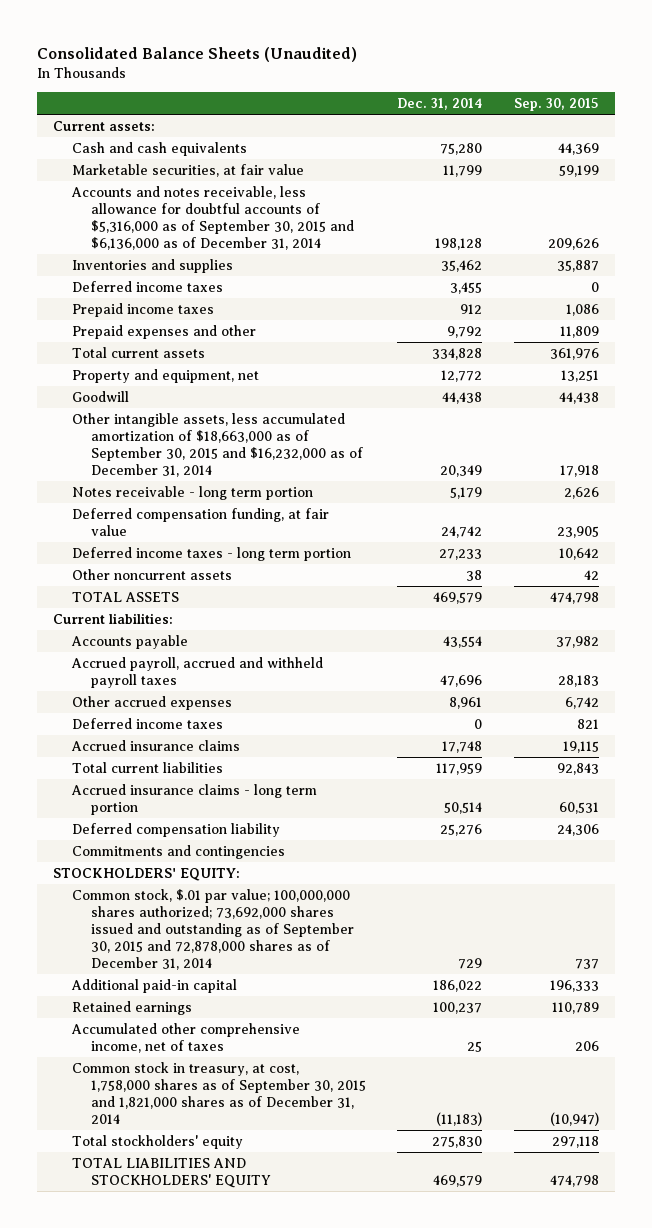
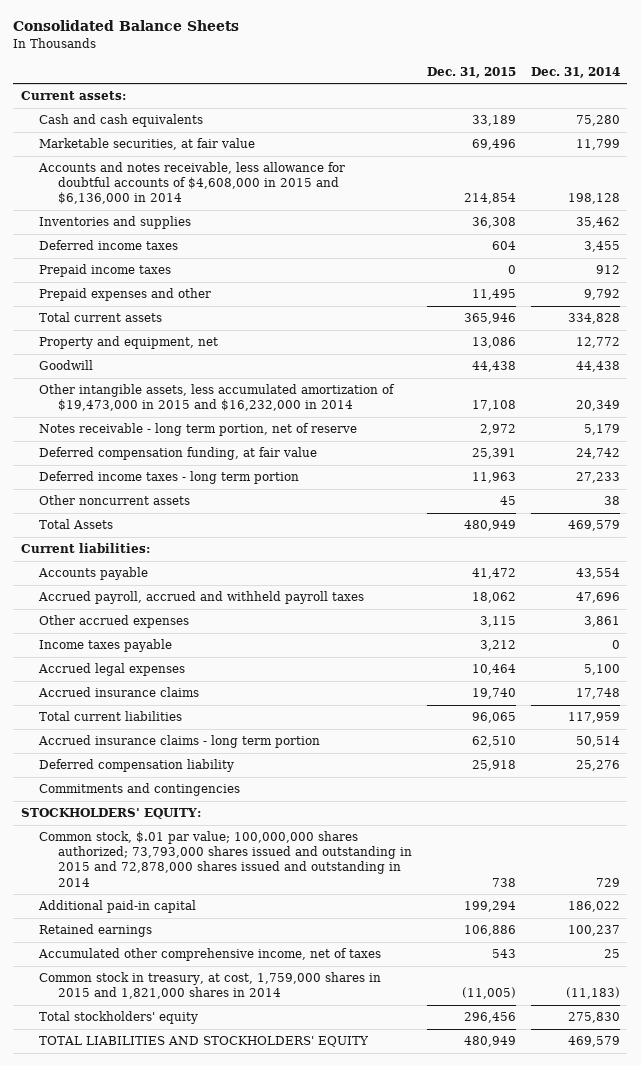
[37,47,358,63] Consolidated Balance Sheets (Unaudited) -> [13,20,240,32] Consolidated Balance Sheets
[513,98,599,112] Sep. 30, 2015 -> none
none -> [426,66,516,78] Dec. 31, 2015
[71,185,354,251] Accounts and notes receivable, less allowance for doubtful accounts of $5,316,000 as of September 30, 2015 and $6,136,000 as of December 31, 2014 -> [38,162,346,205] Accounts and notes receivable, less allowance for doubtful accounts of $4,608,000 in 2015 and $6,136,000 in 2014
[72,412,363,478] Other intangible assets, less accumulated amortization of $18,663,000 as of September 30, 2015 and $16,232,000 as of December 31, 2014 -> [39,384,396,412] Other intangible assets, less accumulated amortization of $19,473,000 in 2015 and $16,232,000 in 2014
[72,485,314,500] Notes receivable - long term portion -> [39,423,358,437] Notes receivable - long term portion, net of reserve
[72,591,180,602] TOTAL ASSETS -> [39,519,114,530] Total Assets
[449,696,483,709] 8,961 -> [583,616,620,628] 3,861
[72,717,224,729] Deferred income taxes -> [39,639,173,653] Income taxes payable
none -> [38,663,186,677] Accrued legal expenses
[72,888,354,971] Common stock, $.01 par value; 100,000,000 shares authorized; 73,692,000 shares issued and outstanding as of September 30, 2015 and 72,878,000 shares as of December 31, 2014 -> [39,831,412,887] Common stock, $.01 par value; 100,000,000 shares authorized; 73,793,000 shares issued and outstanding in 2015 and 72,878,000 shares issued and outstanding in 2014
[72,1061,366,1125] Common stock in treasury, at cost, 1,758,000 shares as of September 30, 2015 and 1,821,000 shares as of December 31, 2014 -> [39,972,382,1000] Common stock in treasury, at cost, 1,759,000 shares in 2015 and 1,821,000 shares in 2014

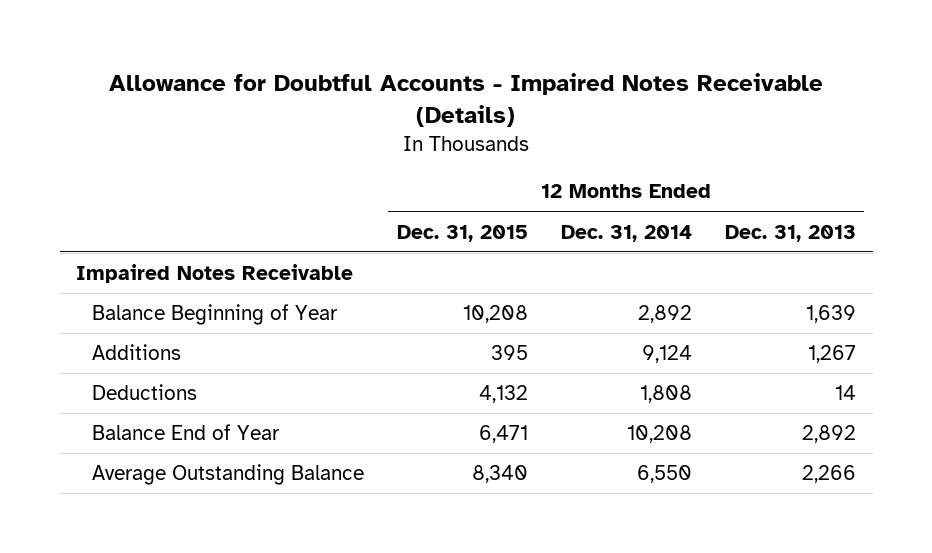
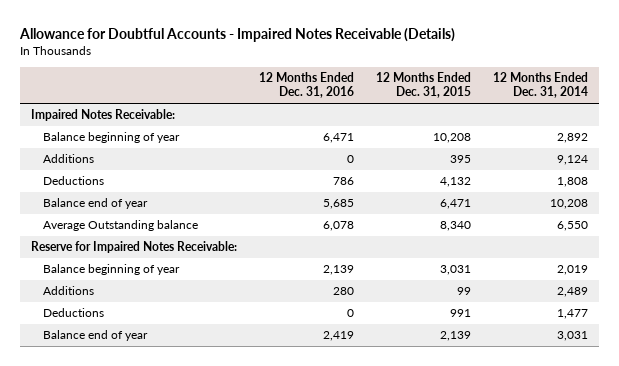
[724,224,856,242] Dec. 31, 2013 -> none
none -> [259,72,355,99] 12 Months Ended Dec. 31, 2016
[76,264,354,284] Impaired Notes Receivable -> [31,109,176,122] Impaired Notes Receivable:
[91,304,338,326] Balance Beginning of Year -> [43,132,181,144] Balance beginning of year
[91,424,280,441] Balance End of Year -> [43,198,149,210] Balance end of year
[91,464,364,486] Average Outstanding Balance -> [43,220,199,232] Average Outstanding balance
none -> [31,241,238,254] Reserve for Impaired Notes Receivable:
none -> [43,264,181,276] Balance beginning of year
none -> [43,286,95,296] Additions
none -> [43,308,105,318] Deductions
none -> [43,330,149,342] Balance end of year

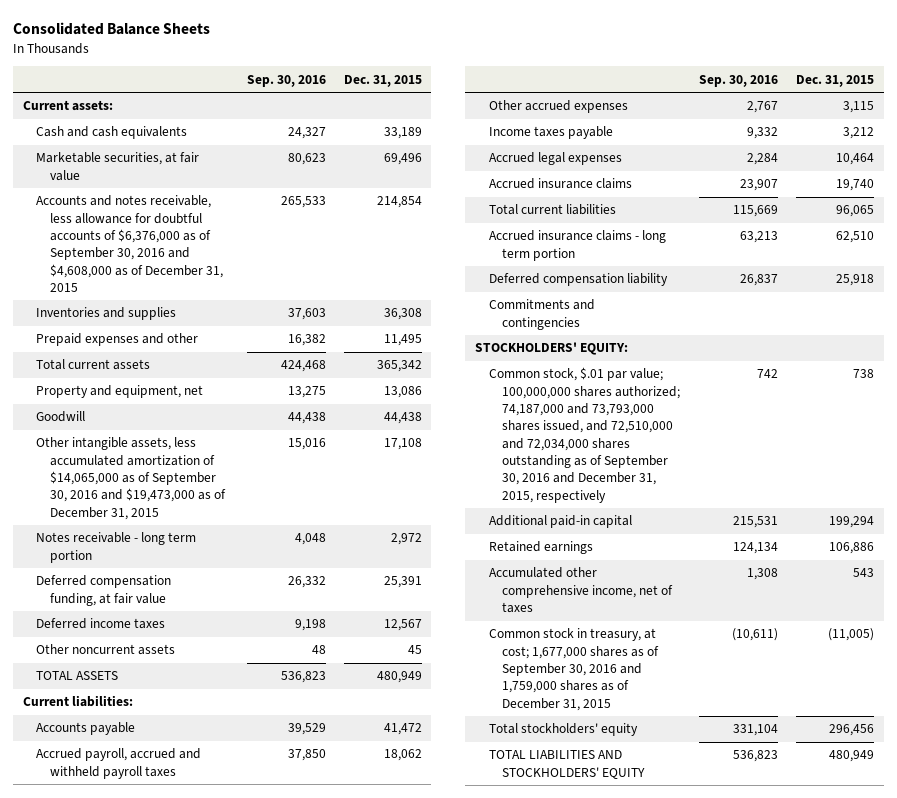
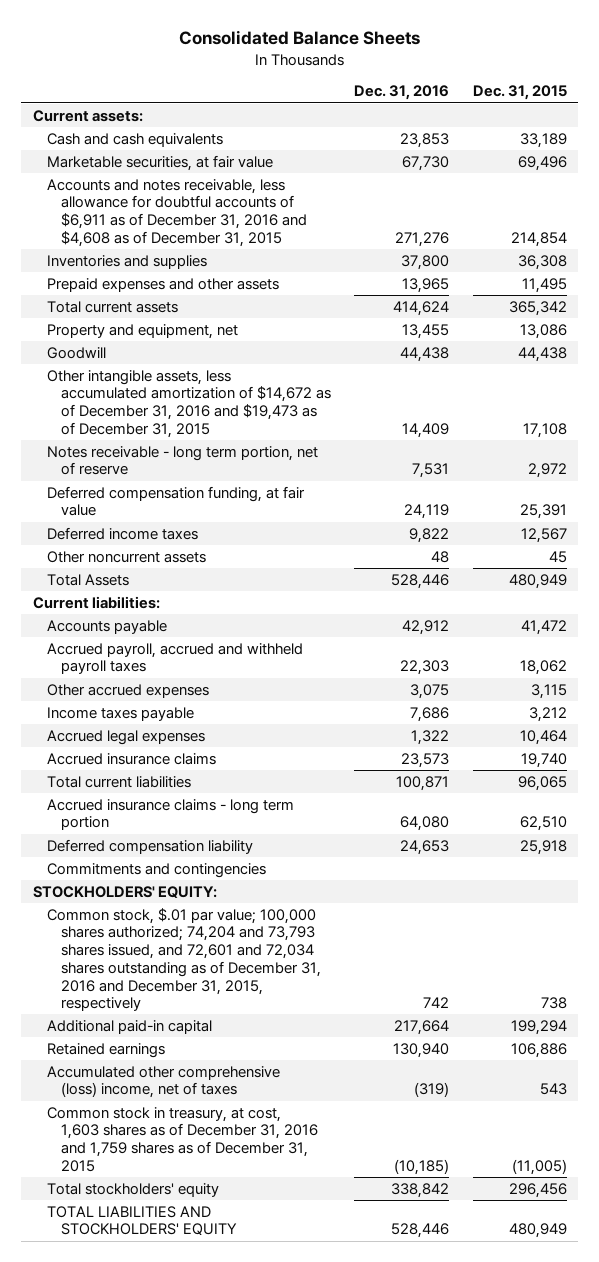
[246,74,326,87] Sep. 30, 2016 -> none
none -> [354,85,450,101] Dec. 31, 2016
[36,195,224,292] Accounts and notes receivable, less allowance for doubtful accounts of $6,376,000 as of September 30, 2016 and $4,608,000 as of December 31, 2015 -> [46,178,307,247] Accounts and notes receivable, less allowance for doubtful accounts of $6,911 as of December 31, 2016 and $4,608 as of December 31, 2015
[36,333,199,347] Prepaid expenses and other -> [46,277,279,292] Prepaid expenses and other assets
[36,437,227,520] Other intangible assets, less accumulated amortization of $14,065,000 as of September 30, 2016 and $19,473,000 as of December 31, 2015 -> [46,369,331,438] Other intangible assets, less accumulated amortization of $14,672 as of December 31, 2016 and $19,473 as of December 31, 2015
[36,532,197,563] Notes receivable - long term portion -> [46,445,318,476] Notes receivable - long term portion, net of reserve
[36,671,119,681] TOTAL ASSETS -> [46,573,129,586] Total Assets
[488,367,681,503] Common stock, $.01 par value; 100,000,000 shares authorized; 74,187,000 and 73,793,000 shares issued, and 72,510,000 and 72,034,000 shares outstanding as of September 30, 2016 and December 31, 2015, respectively -> [46,907,321,1012] Common stock, $.01 par value; 100,000 shares authorized; 74,204 and 73,793 shares issued, and 72,601 and 72,034 shares outstanding as of December 31, 2016 and December 31, 2015, respectively
[488,567,674,614] Accumulated other comprehensive income, net of taxes -> [46,1065,280,1099] Accumulated other comprehensive (loss) income, net of taxes
[488,628,660,711] Common stock in treasury, at cost; 1,677,000 shares as of September 30, 2016 and 1,759,000 shares as of December 31, 2015 -> [46,1106,318,1172] Common stock in treasury, at cost, 1,603 shares as of December 31, 2016 and 1,759 shares as of December 31, 2015

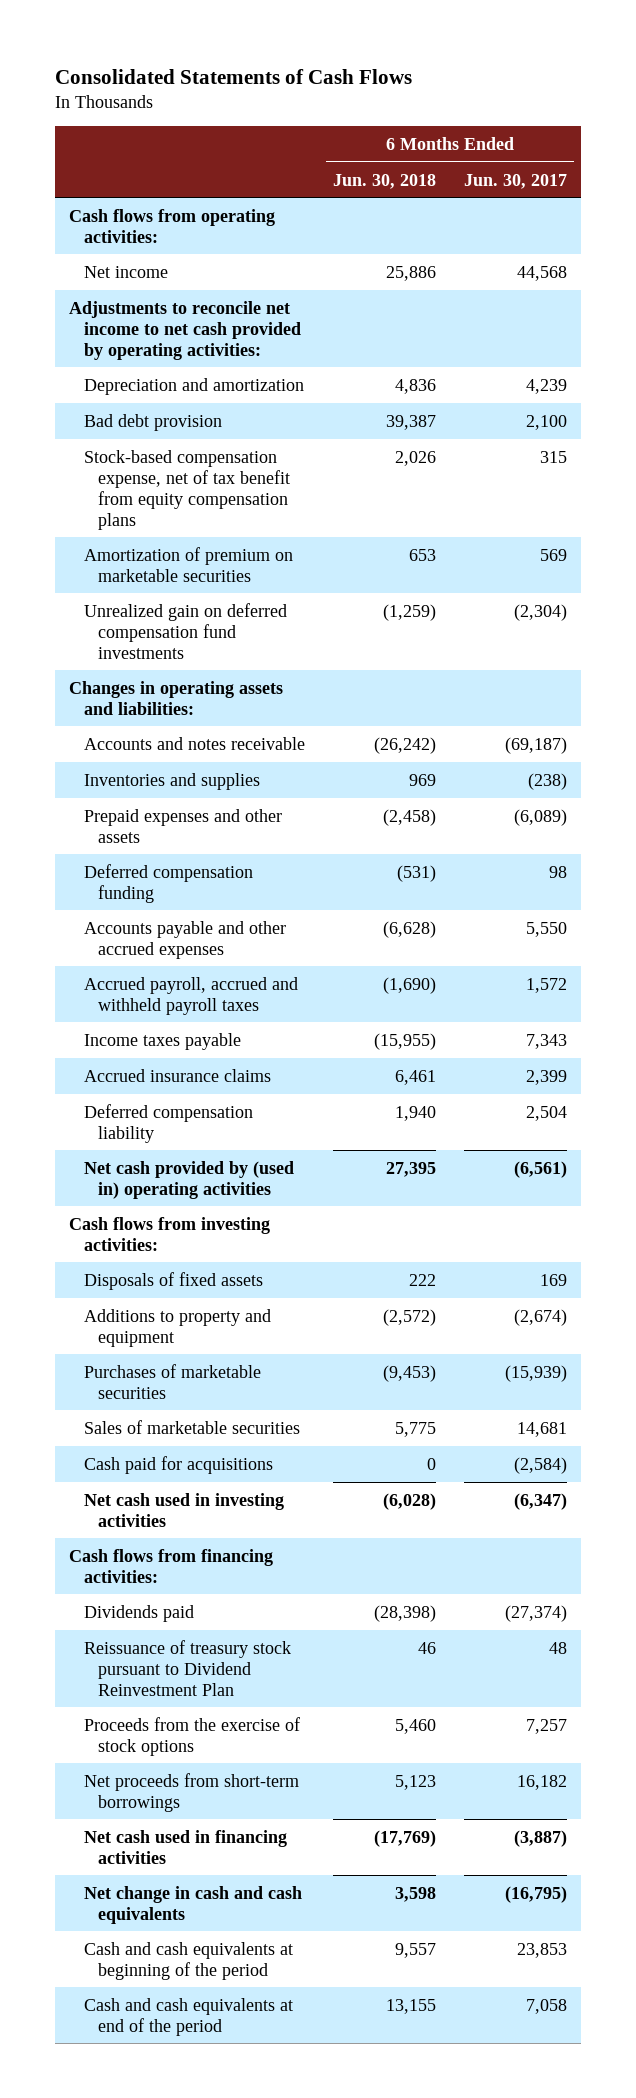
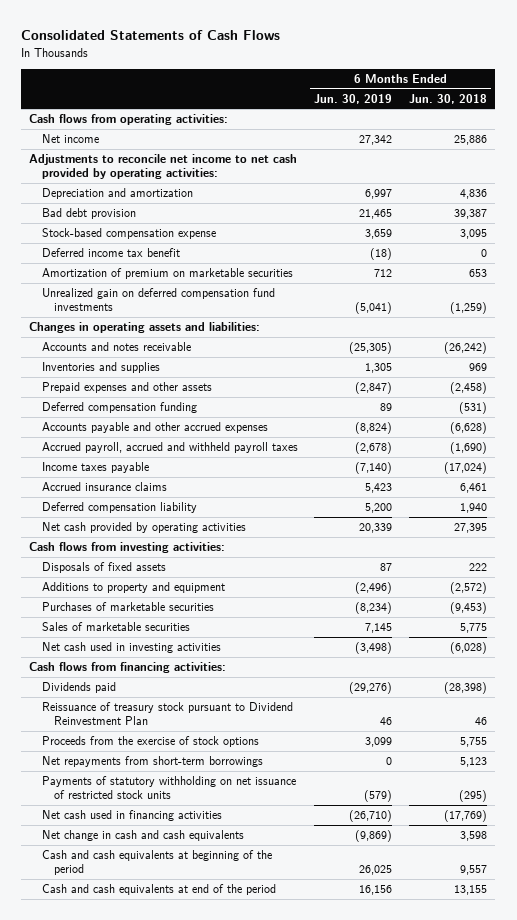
[463,173,567,189] Jun. 30, 2017 -> none
none -> [314,93,393,104] Jun. 30, 2019
[83,449,290,530] Stock-based compensation expense, net of tax benefit from equity compensation plans -> [41,228,216,240] Stock-based compensation expense
[394,450,436,466] 2,026 -> [460,229,488,240] 3,095
none -> [41,248,180,258] Deferred income tax benefit
[373,1032,436,1050] (15,955) -> [444,462,488,475] (17,024)
[83,1160,294,1199] Net cash provided by (used in) operating activities -> [41,522,246,534] Net cash provided by operating activities
[83,1455,273,1474] Cash paid for acquisitions -> none
[394,1718,436,1734] 5,460 -> [460,737,488,748] 5,755
[83,1772,299,1812] Net proceeds from short-term borrowings -> [41,756,263,768] Net repayments from short-term borrowings
none -> [41,776,296,800] Payments of statutory withholding on net issuance of restricted stock units

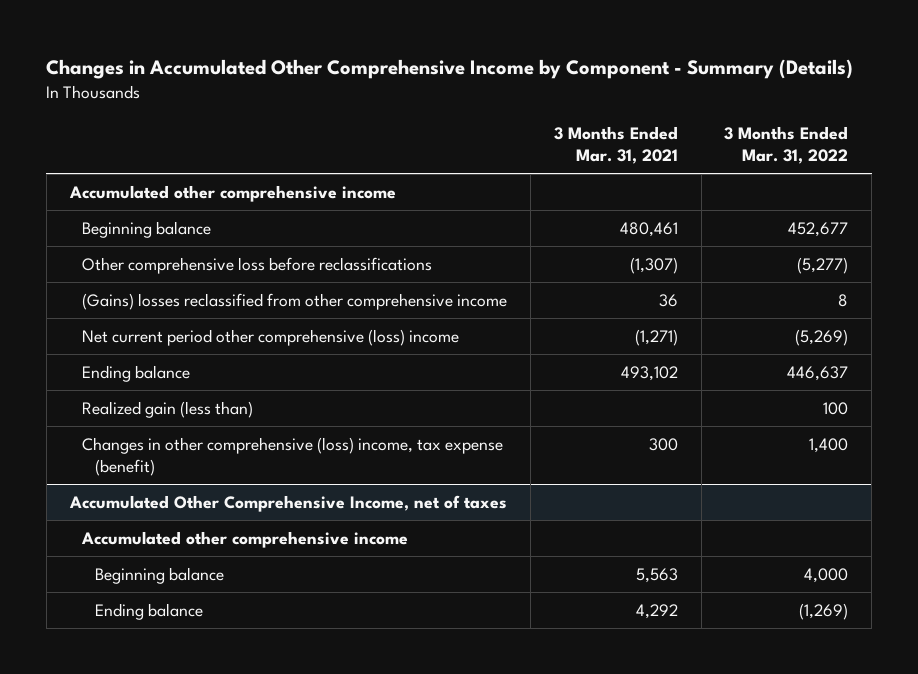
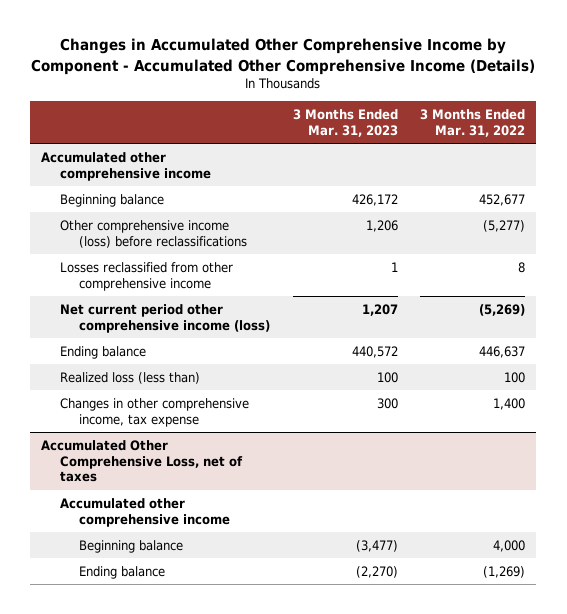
[46,58,854,79] Changes in Accumulated Other Comprehensive Income by Component - Summary (Details) -> [31,38,536,75] Changes in Accumulated Other Comprehensive Income by Component - Accumulated Other Comprehensive Income (Details)
[553,126,678,165] 3 Months Ended Mar. 31, 2021 -> none
none -> [292,109,398,137] 3 Months Ended Mar. 31, 2023
[82,256,433,274] Other comprehensive loss before reclassifications -> [60,219,248,248] Other comprehensive income (loss) before reclassifications
[82,292,508,310] (Gains) losses reclassified from other comprehensive income -> [60,261,234,291] Losses reclassified from other comprehensive income
[82,328,460,346] Net current period other comprehensive (loss) income -> [60,303,271,333] Net current period other comprehensive income (loss)
[82,400,254,418] Realized gain (less than) -> [60,371,201,384] Realized loss (less than)
[82,436,504,477] Changes in other comprehensive (loss) income, tax expense (benefit) -> [60,397,250,427] Changes in other comprehensive income, tax expense
[68,494,507,512] Accumulated Other Comprehensive Income, net of taxes -> [41,439,244,483] Accumulated Other Comprehensive Loss, net of taxes

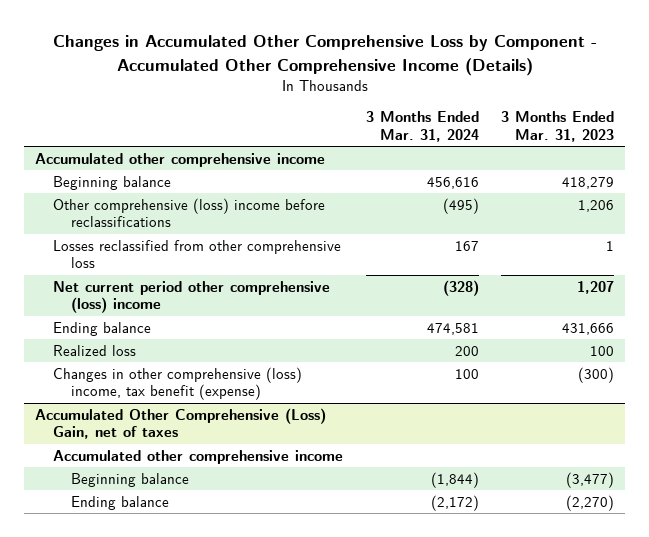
[31,38,536,75] Changes in Accumulated Other Comprehensive Income by Component - Accumulated Other Comprehensive Income (Details) -> [52,35,597,76] Changes in Accumulated Other Comprehensive Loss by Component - Accumulated Other Comprehensive Income (Details)
[420,109,526,137] 3 Months Ended Mar. 31, 2022 -> none
none -> [365,111,479,142] 3 Months Ended Mar. 31, 2024
[351,193,398,206] 426,172 -> [561,176,614,189] 418,279
[60,219,248,248] Other comprehensive income (loss) before reclassifications -> [53,197,326,228] Other comprehensive (loss) income before reclassifications
[60,261,234,291] Losses reclassified from other comprehensive income -> [53,239,342,269] Losses reclassified from other comprehensive loss
[60,303,271,333] Net current period other comprehensive income (loss) -> [53,280,331,314] Net current period other comprehensive (loss) income
[351,345,398,358] 440,572 -> [561,322,614,335] 431,666
[60,371,201,384] Realized loss (less than) -> [53,344,137,356] Realized loss
[60,397,250,427] Changes in other comprehensive income, tax expense -> [53,366,303,401] Changes in other comprehensive (loss) income, tax benefit (expense)
[376,397,398,409] 300 -> [577,366,614,383] (300)
[41,439,244,483] Accumulated Other Comprehensive Loss, net of taxes -> [35,407,327,440] Accumulated Other Comprehensive (Loss) Gain, net of taxes

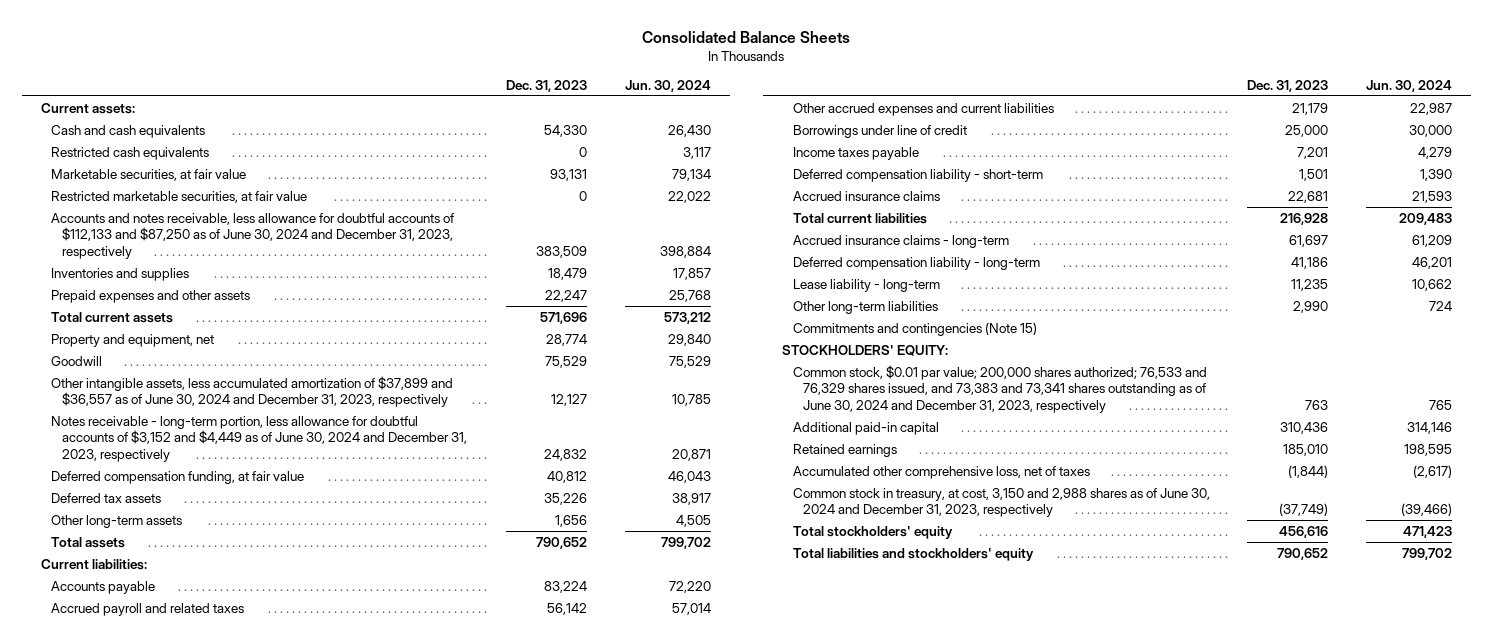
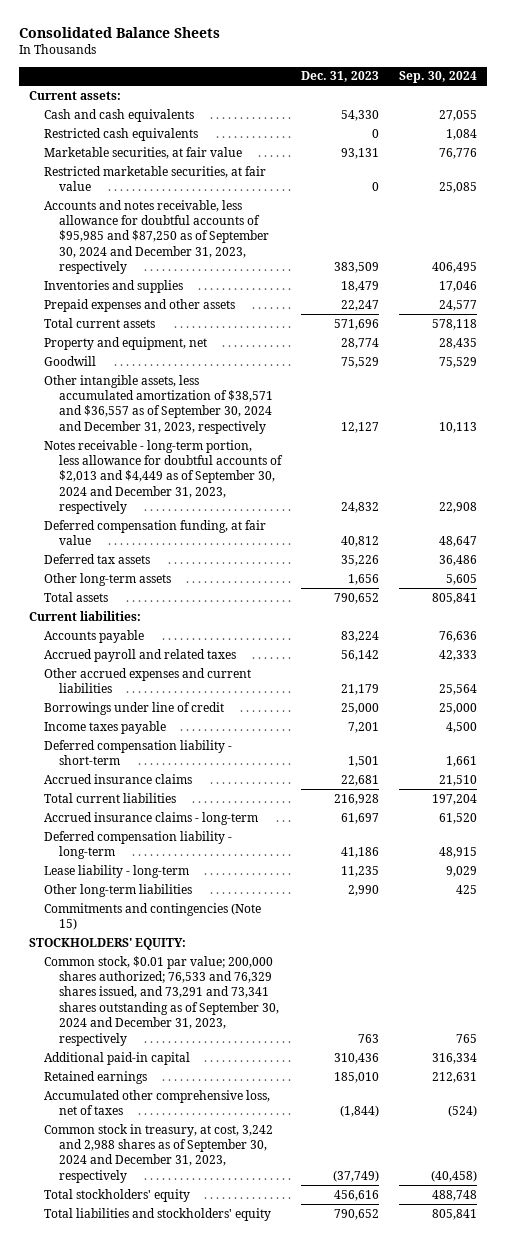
[624,79,711,92] Jun. 30, 2024 -> none
none -> [398,71,477,84] Sep. 30, 2024
[51,212,455,260] Accounts and notes receivable, less allowance for doubtful accounts of $112,133 and $87,250 as of June 30, 2024 and December 31, 2023, respectively -> [43,199,269,275] Accounts and notes receivable, less allowance for doubtful accounts of $95,985 and $87,250 as of September 30, 2024 and December 31, 2023, respectively
[51,375,454,408] Other intangible assets, less accumulated amortization of $37,899 and $36,557 as of June 30, 2024 and December 31, 2023, respectively -> [43,374,273,434] Other intangible assets, less accumulated amortization of $38,571 and $36,557 as of September 30, 2024 and December 31, 2023, respectively
[51,415,468,463] Notes receivable - long-term portion, less allowance for doubtful accounts of $3,152 and $4,449 as of June 30, 2024 and December 31, 2023, respectively -> [43,439,283,515] Notes receivable - long-term portion, less allowance for doubtful accounts of $2,013 and $4,449 as of September 30, 2024 and December 31, 2023, respectively
[792,364,1207,414] Common stock, $0.01 par value; 200,000 shares authorized; 76,533 and 76,329 shares issued, and 73,383 and 73,341 shares outstanding as of June 30, 2024 and December 31, 2023, respectively -> [43,955,279,1046] Common stock, $0.01 par value; 200,000 shares authorized; 76,533 and 76,329 shares issued, and 73,291 and 73,341 shares outstanding as of September 30, 2024 and December 31, 2023, respectively
[792,487,1210,518] Common stock in treasury, at cost, 3,150 and 2,988 shares as of June 30, 2024 and December 31, 2023, respectively -> [43,1123,273,1183] Common stock in treasury, at cost, 3,242 and 2,988 shares as of September 30, 2024 and December 31, 2023, respectively

